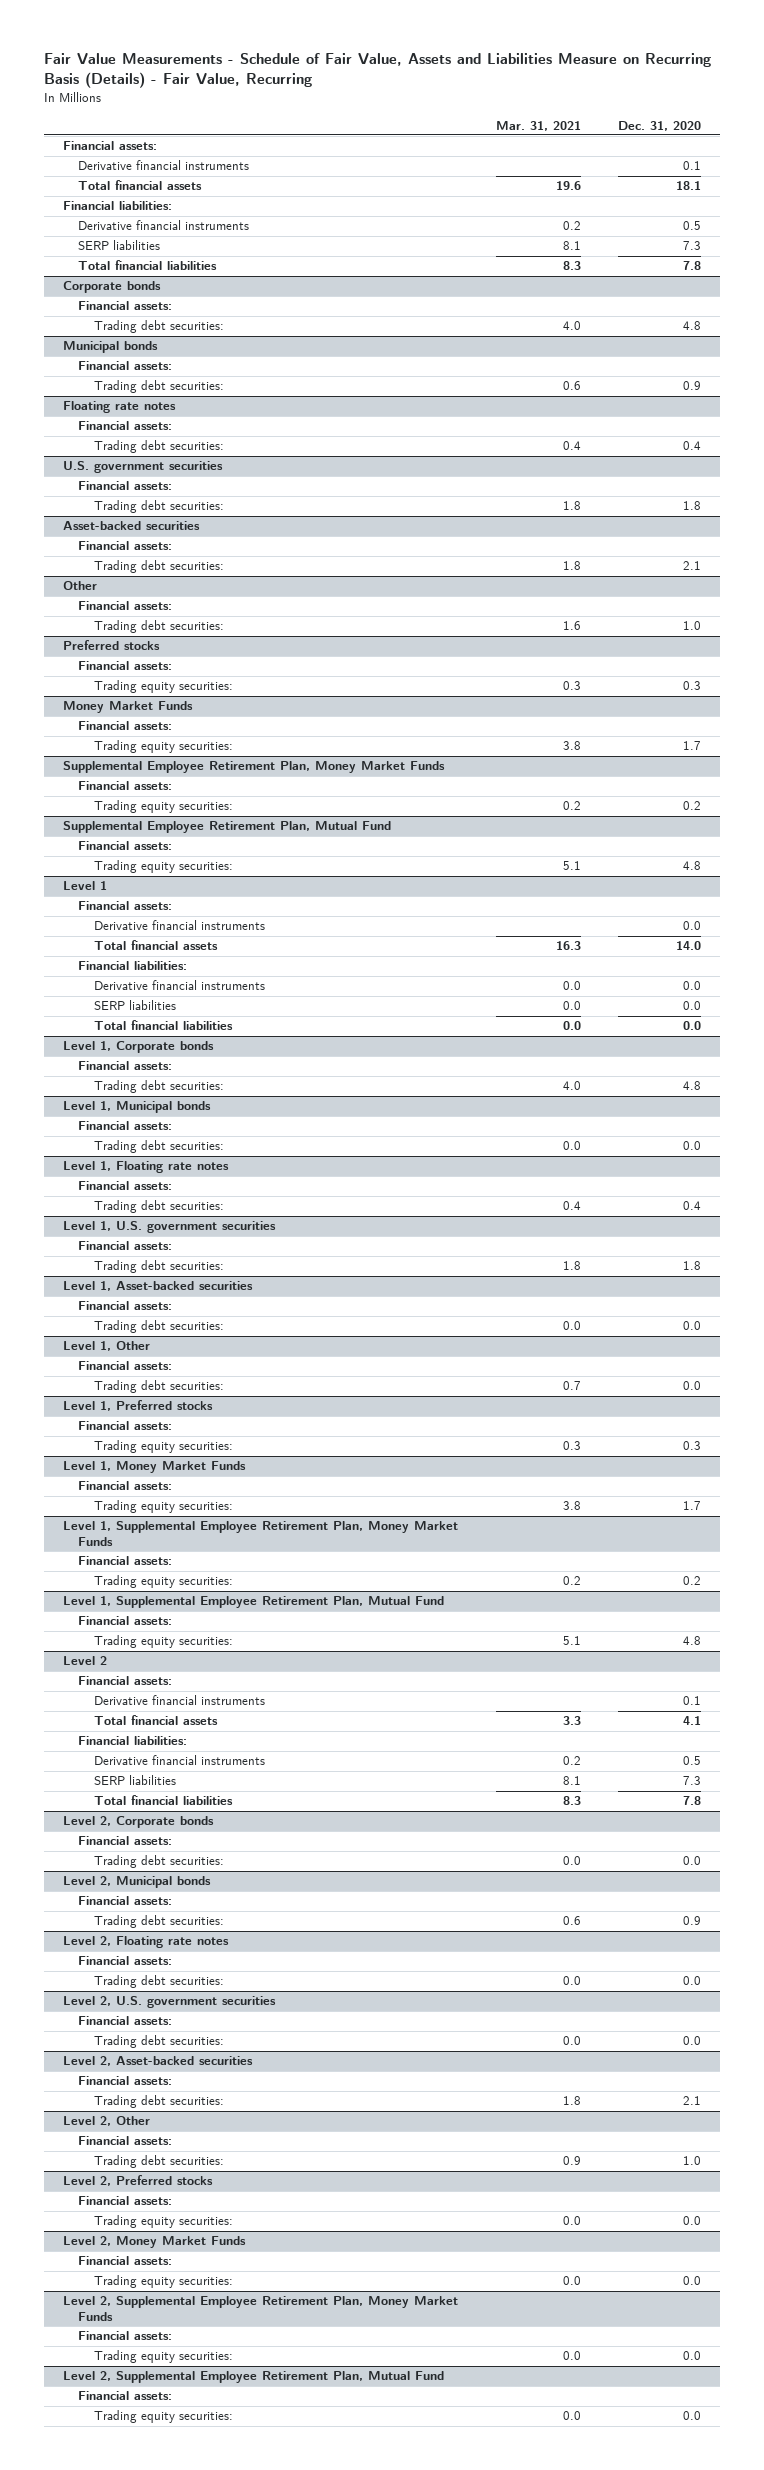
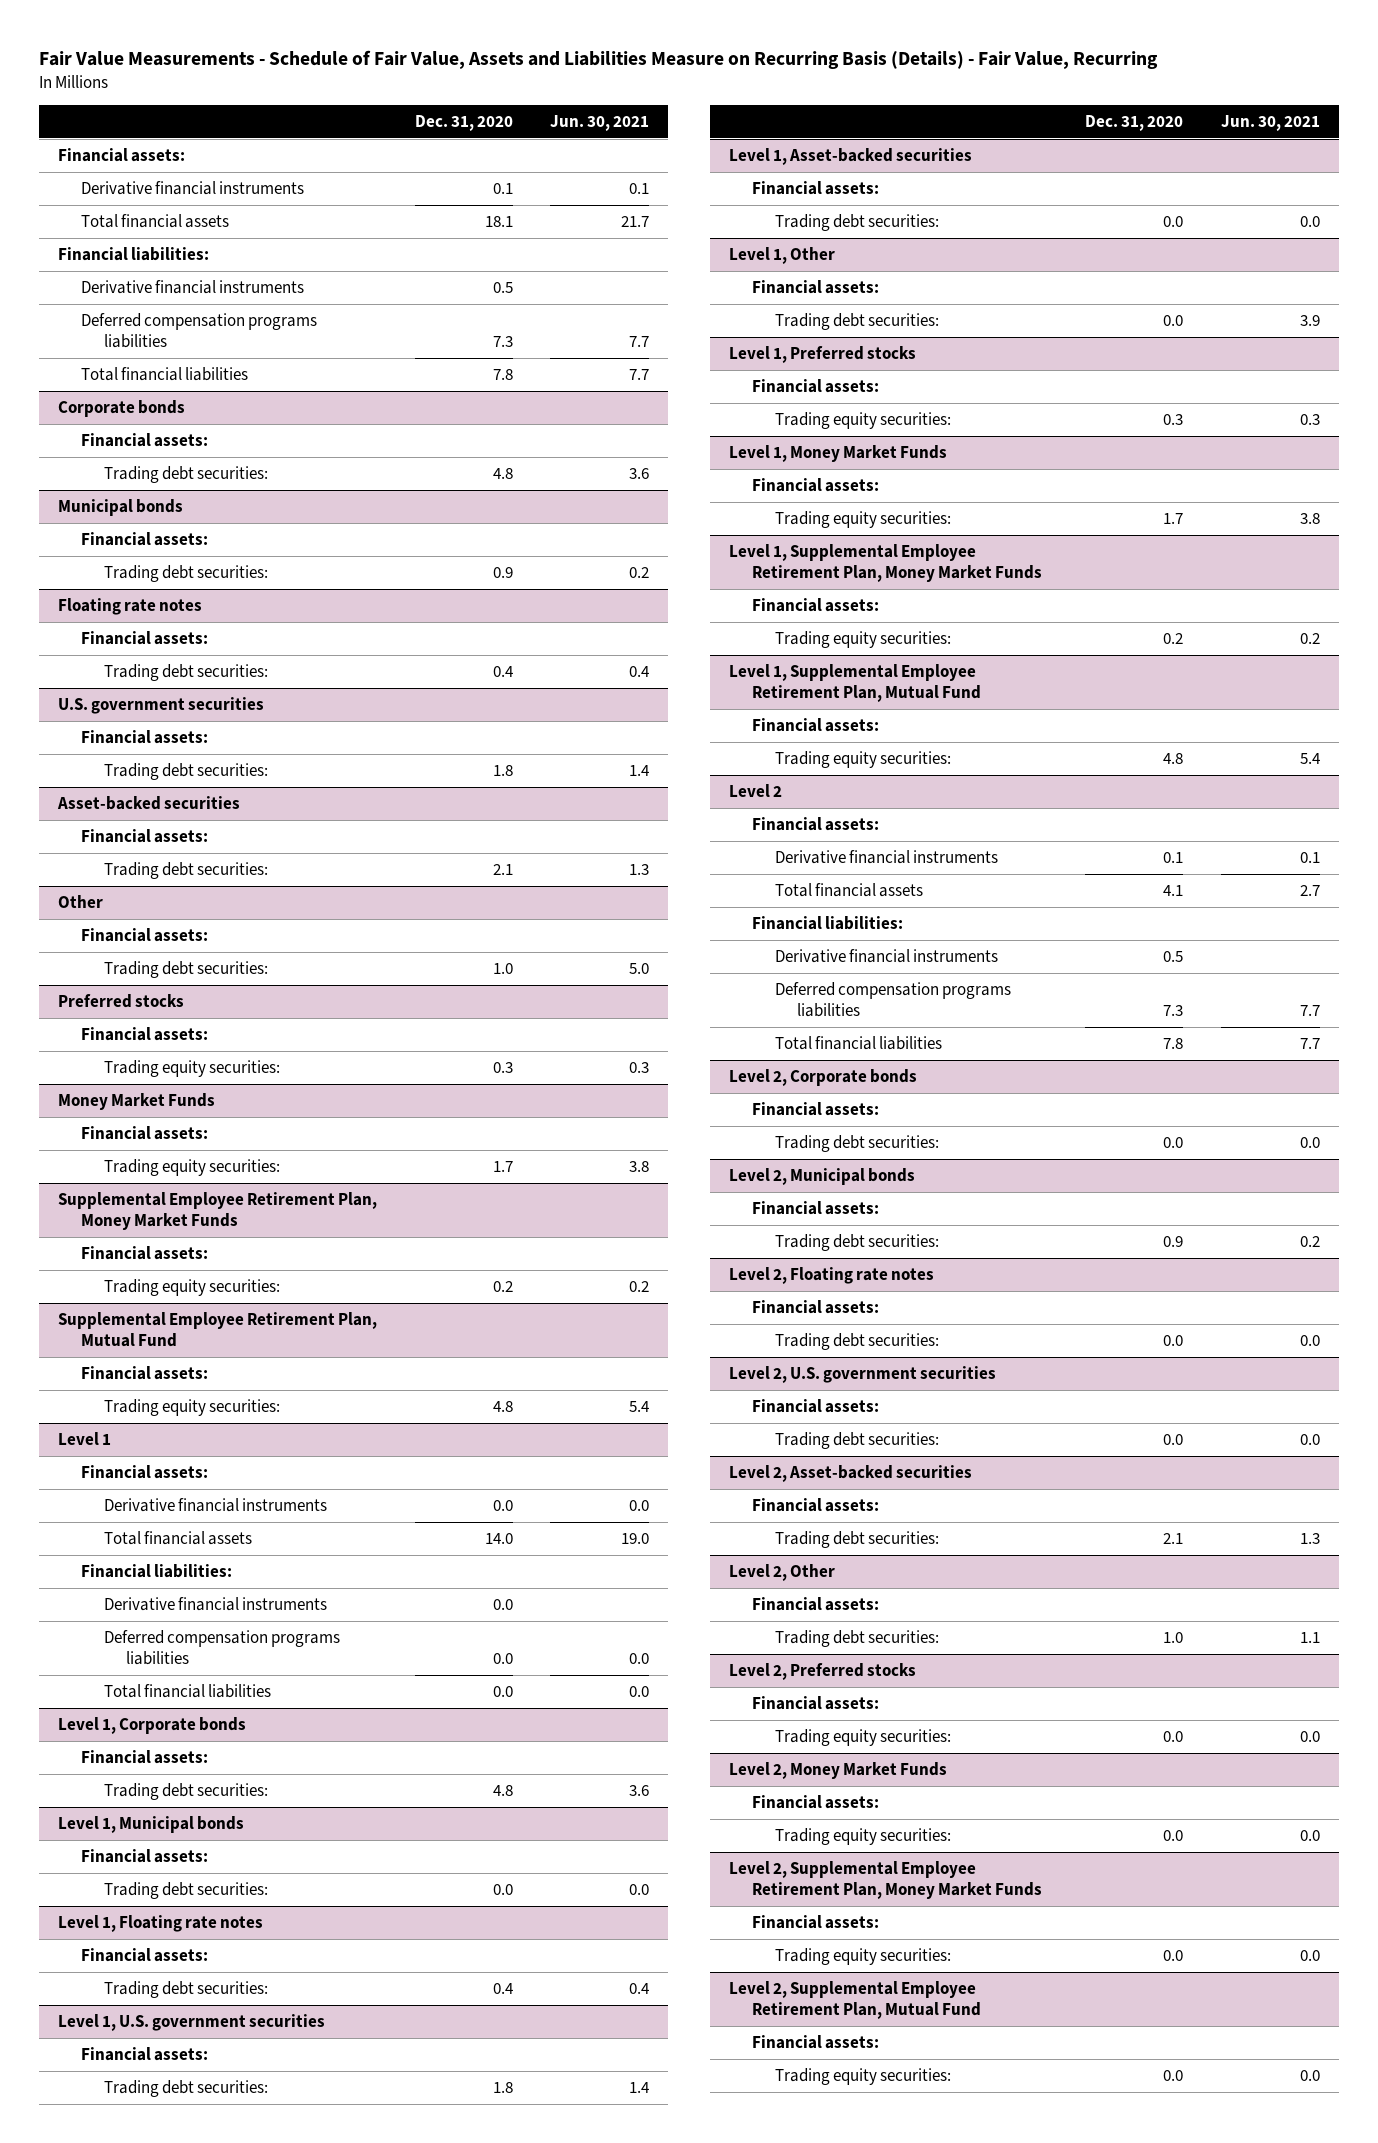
[495,120,581,131] Mar. 31, 2021 -> none
none -> [550,114,650,131] Jun. 30, 2021
[78,240,161,251] SERP liabilities -> [80,313,317,348] Deferred compensation programs liabilities
[94,1000,177,1011] SERP liabilities -> [103,1630,340,1665] Deferred compensation programs liabilities
[94,1775,177,1786] SERP liabilities -> [774,982,1011,1017] Deferred compensation programs liabilities

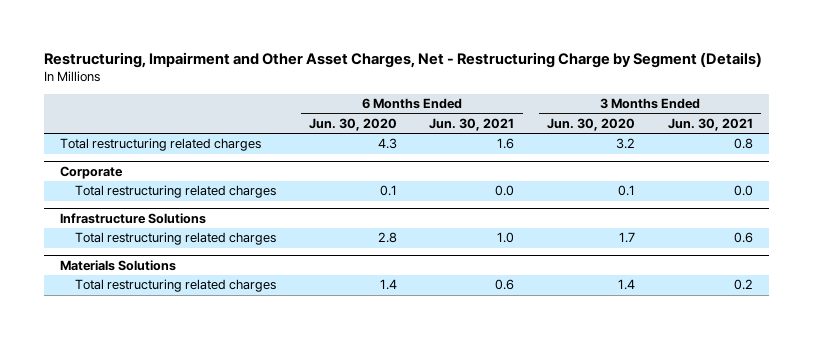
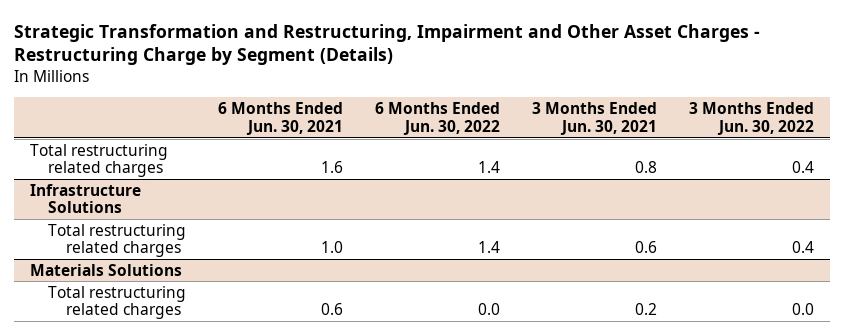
[43,51,762,68] Restructuring, Impairment and Other Asset Charges, Net - Restructuring Charge by Segment (Details) -> [13,23,760,66] Strategic Transformation and Restructuring, Impairment and Other Asset Charges - Restructuring Charge by Segment (Details)
[308,117,397,131] Jun. 30, 2020 -> none
[547,117,636,131] Jun. 30, 2020 -> none
none -> [375,102,501,135] 6 Months Ended Jun. 30, 2022
none -> [689,102,815,135] 3 Months Ended Jun. 30, 2022
[59,166,123,180] Corporate -> none
[74,185,276,199] Total restructuring related charges -> none

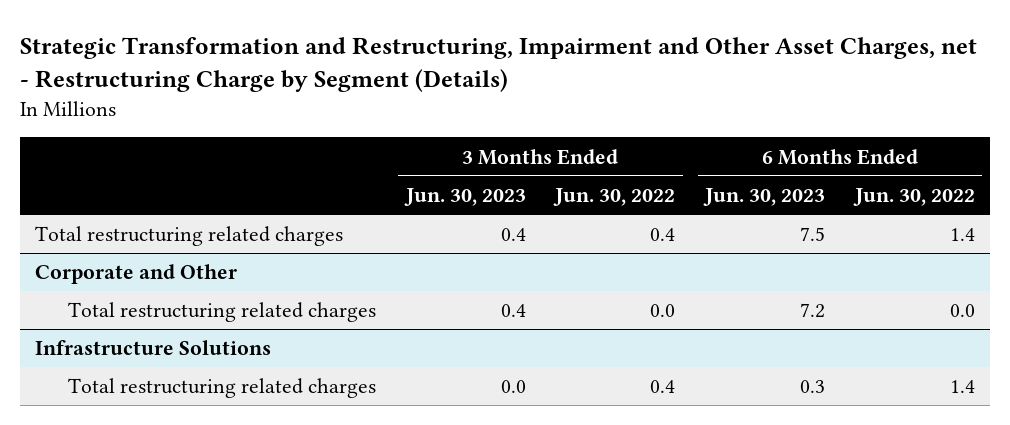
[13,23,760,66] Strategic Transformation and Restructuring, Impairment and Other Asset Charges - Restructuring Charge by Segment (Details) -> [20,36,978,92] Strategic Transformation and Restructuring, Impairment and Other Asset Charges, net - Restructuring Charge by Segment (Details)
[218,102,344,135] 6 Months Ended Jun. 30, 2021 -> none
[532,102,658,135] 3 Months Ended Jun. 30, 2021 -> none
none -> [403,188,526,207] Jun. 30, 2023
none -> [703,188,826,207] Jun. 30, 2023
none -> [35,264,238,285] Corporate and Other
none -> [67,302,376,323] Total restructuring related charges
[29,263,182,276] Materials Solutions -> none
[48,285,187,320] Total restructuring related charges -> none

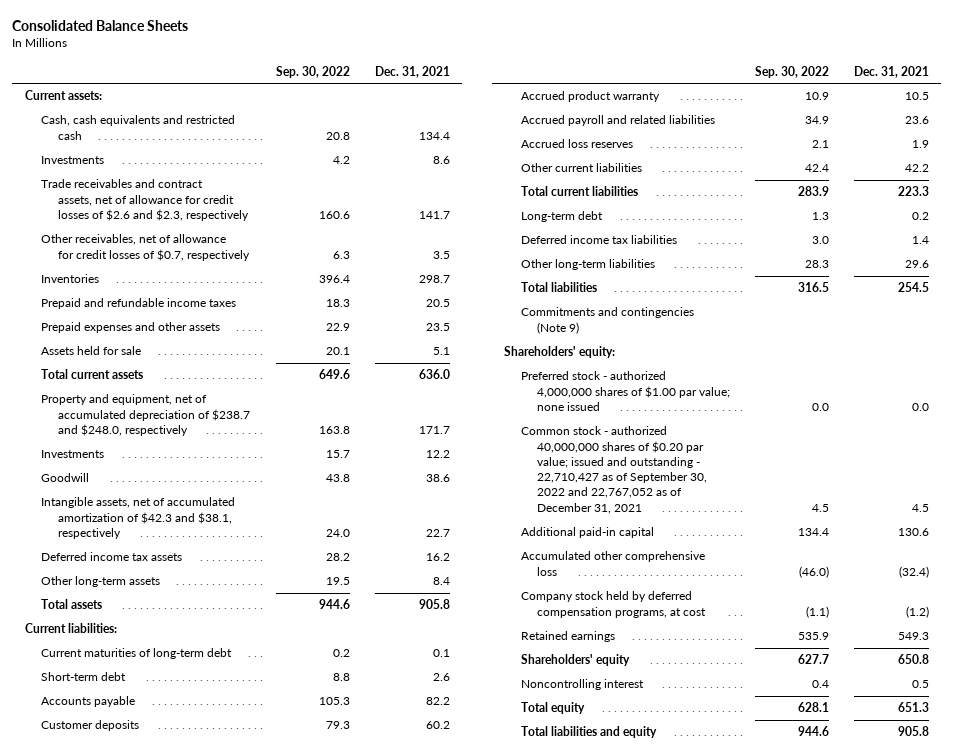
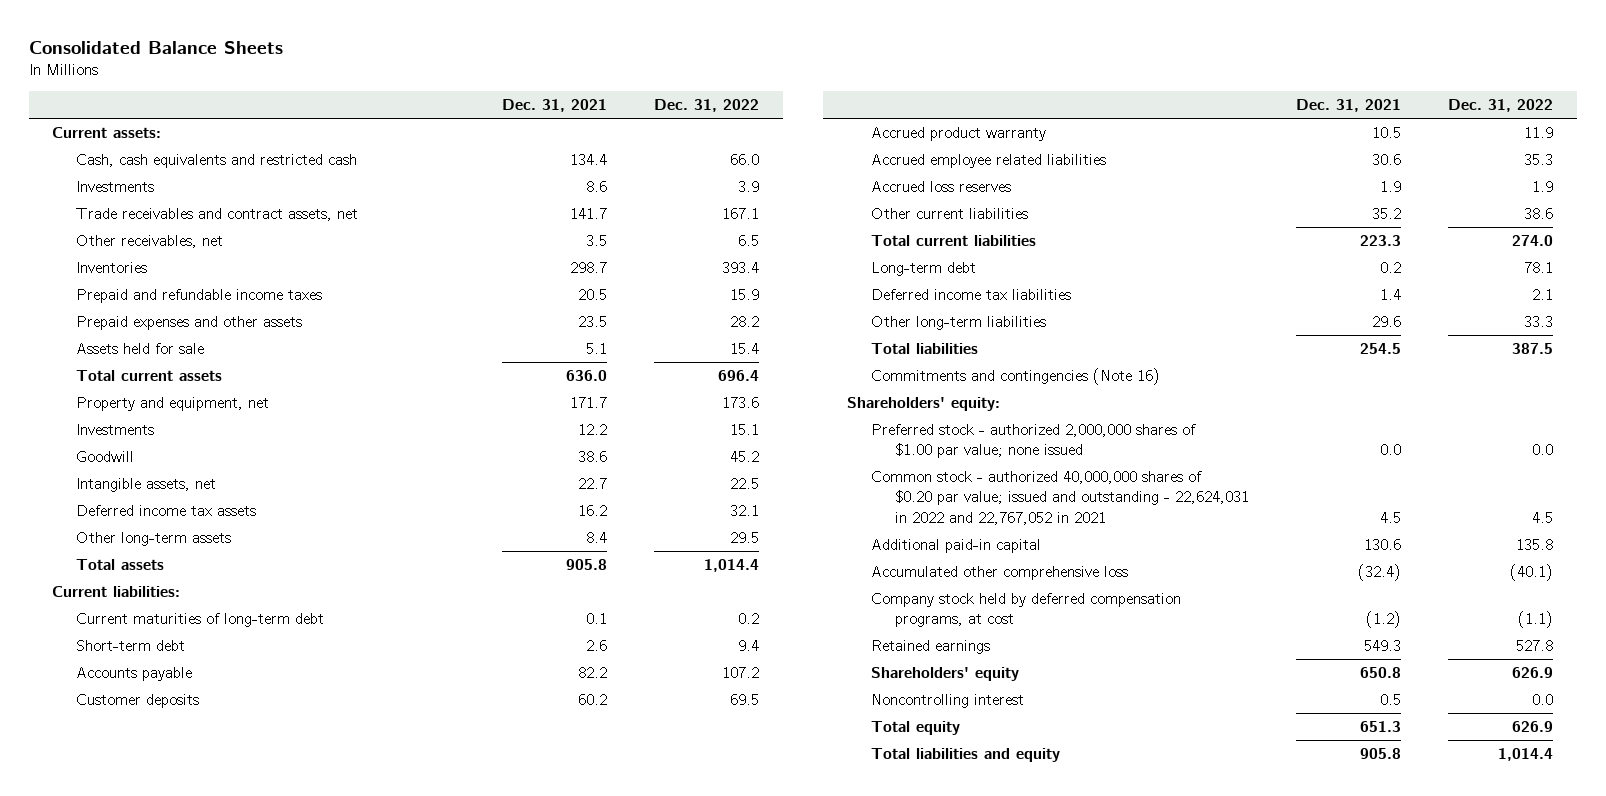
[275,65,350,78] Sep. 30, 2022 -> none
none -> [654,99,760,113] Dec. 31, 2022
[41,179,249,221] Trade receivables and contract assets, net of allowance for credit losses of $2.6 and $2.3, respectively -> [76,207,359,221] Trade receivables and contract assets, net
[41,234,250,261] Other receivables, net of allowance for credit losses of $0.7, respectively -> [76,234,224,248] Other receivables, net
[41,394,250,436] Property and equipment, net of accumulated depreciation of $238.7 and $248.0, respectively -> [76,396,270,411] Property and equipment, net
[41,497,236,539] Intangible assets, net of accumulated amortization of $42.3 and $38.1, respectively -> [76,477,217,492] Intangible assets, net
[520,115,715,127] Accrued payroll and related liabilities -> [870,153,1106,168] Accrued employee related liabilities
[904,116,929,125] 23.6 -> [1372,153,1402,165] 30.6
[904,164,929,173] 42.2 -> [1372,207,1402,219] 35.2
[520,307,694,334] Commitments and contingencies (Note 9) -> [870,367,1160,385] Commitments and contingencies (Note 16)
[520,371,731,411] Preferred stock - authorized 4,000,000 shares of $1.00 par value; none issued -> [870,423,1196,459] Preferred stock - authorized 2,000,000 shares of $1.00 par value; none issued
[520,426,708,514] Common stock - authorized 40,000,000 shares of $0.20 par value; issued and outstanding - 22,710,427 as of September 30, 2022 and 22,767,052 as of December 31, 2021 -> [870,470,1249,525] Common stock - authorized 40,000,000 shares of $0.20 par value; issued and outstanding - 22,624,031 in 2022 and 22,767,052 in 2021

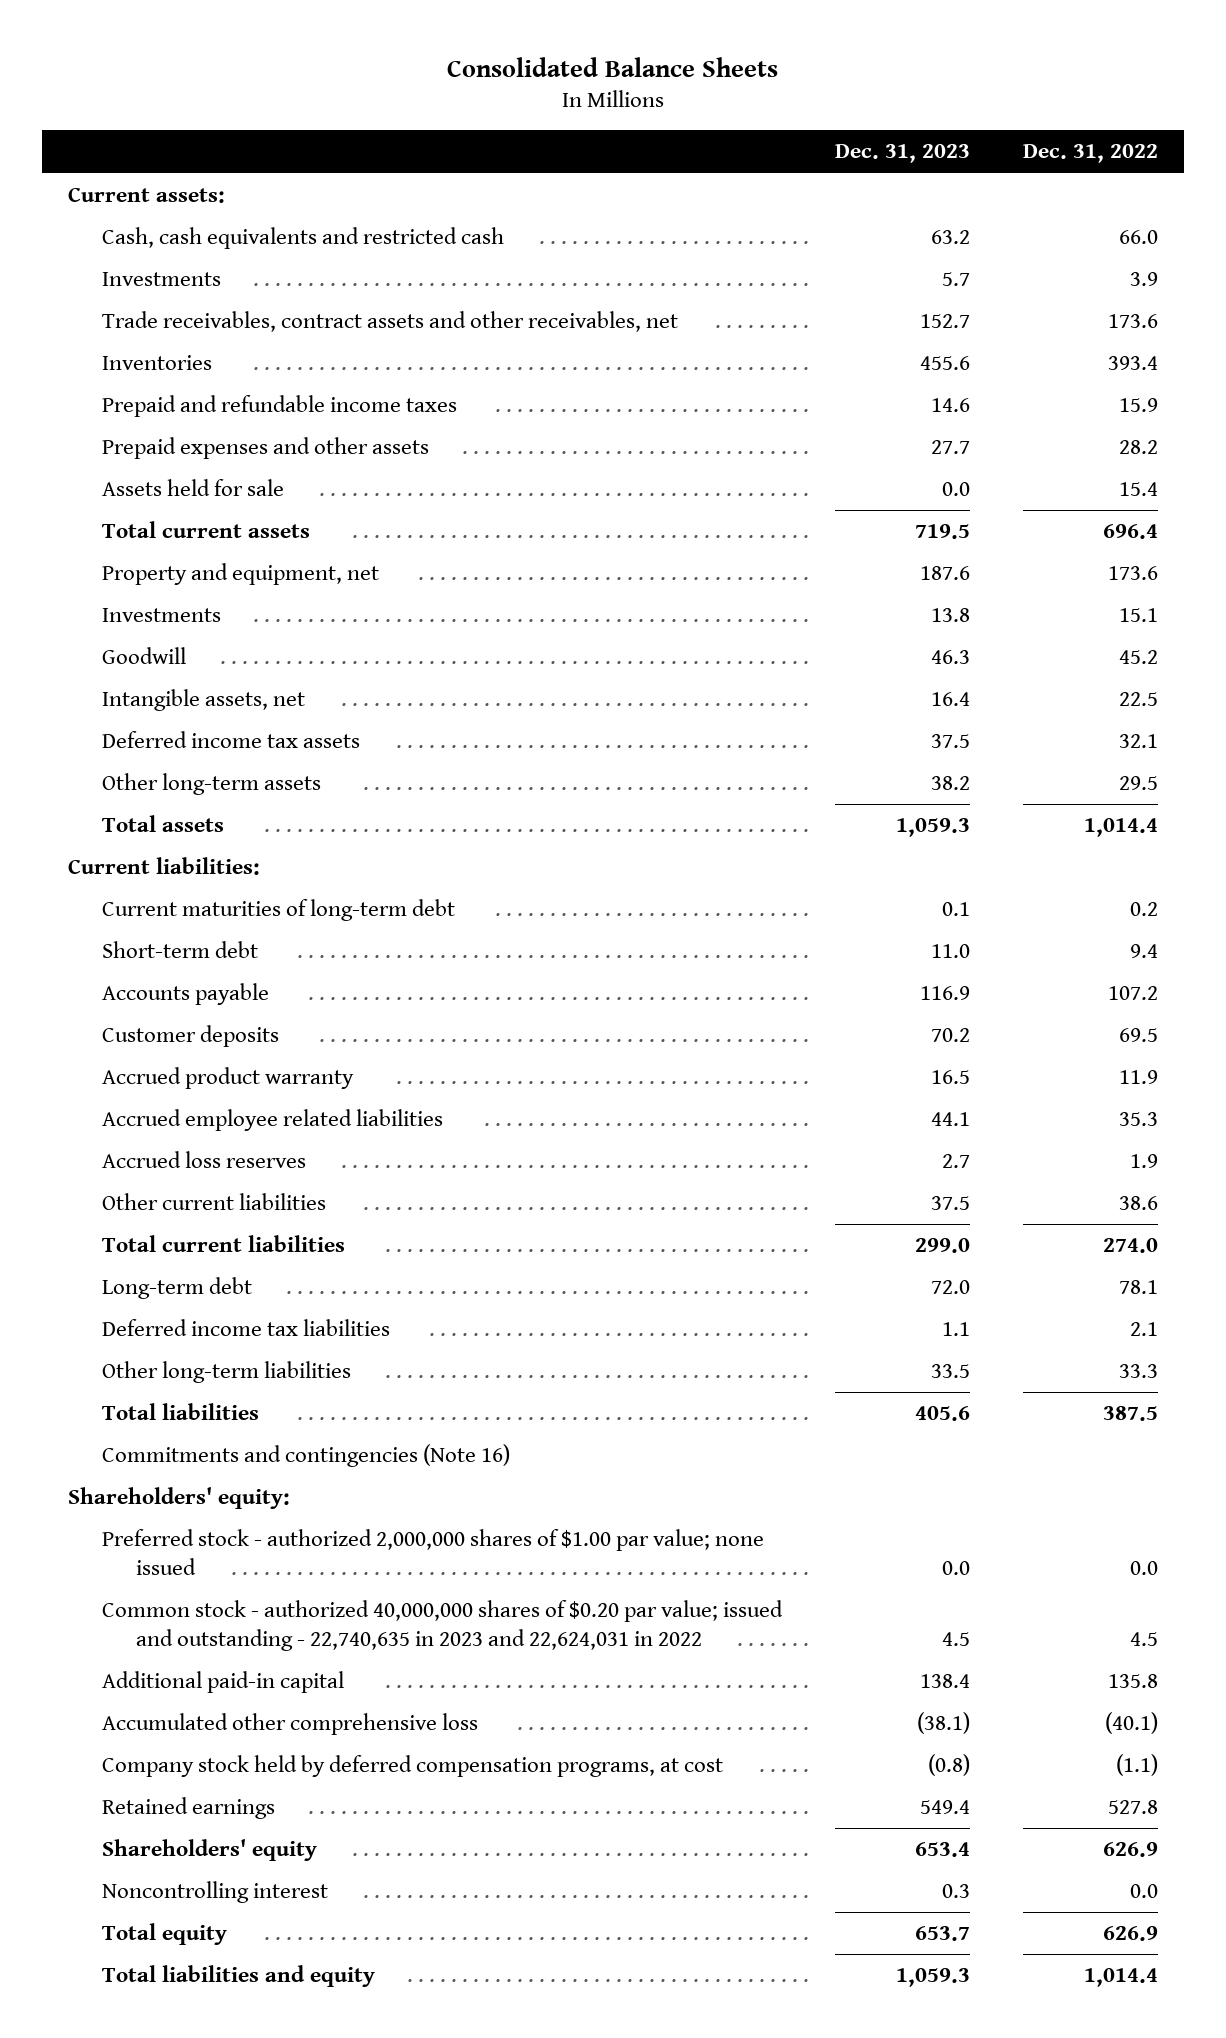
[501,99,607,113] Dec. 31, 2021 -> none
none -> [834,144,970,164] Dec. 31, 2023
[76,234,224,248] Other receivables, net -> none
[76,207,359,221] Trade receivables and contract assets, net -> [102,311,679,333] Trade receivables, contract assets and other receivables, net
[722,207,760,219] 167.1 -> [1107,314,1158,329] 173.6
[870,470,1249,525] Common stock - authorized 40,000,000 shares of $0.20 par value; issued and outstanding - 22,624,031 in 2022 and 22,767,052 in 2021 -> [102,1600,784,1652] Common stock - authorized 40,000,000 shares of $0.20 par value; issued and outstanding - 22,740,635 in 2023 and 22,624,031 in 2022

